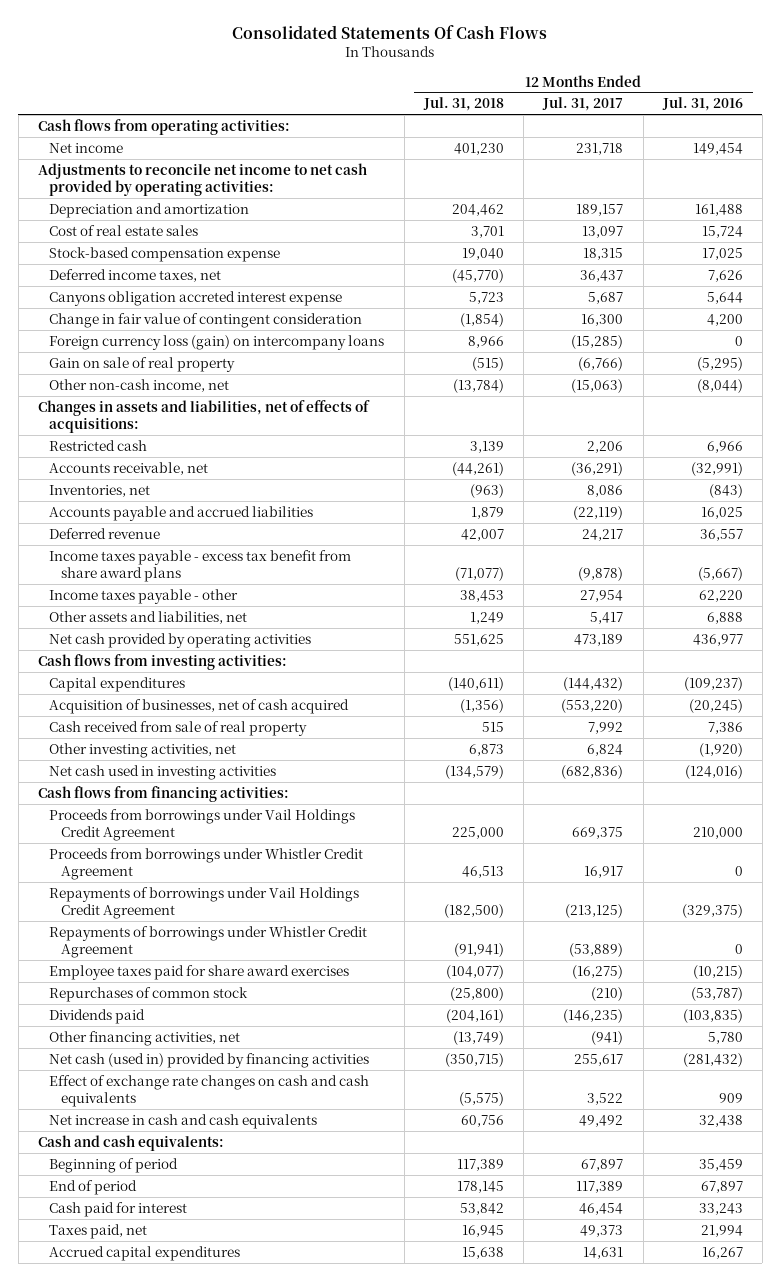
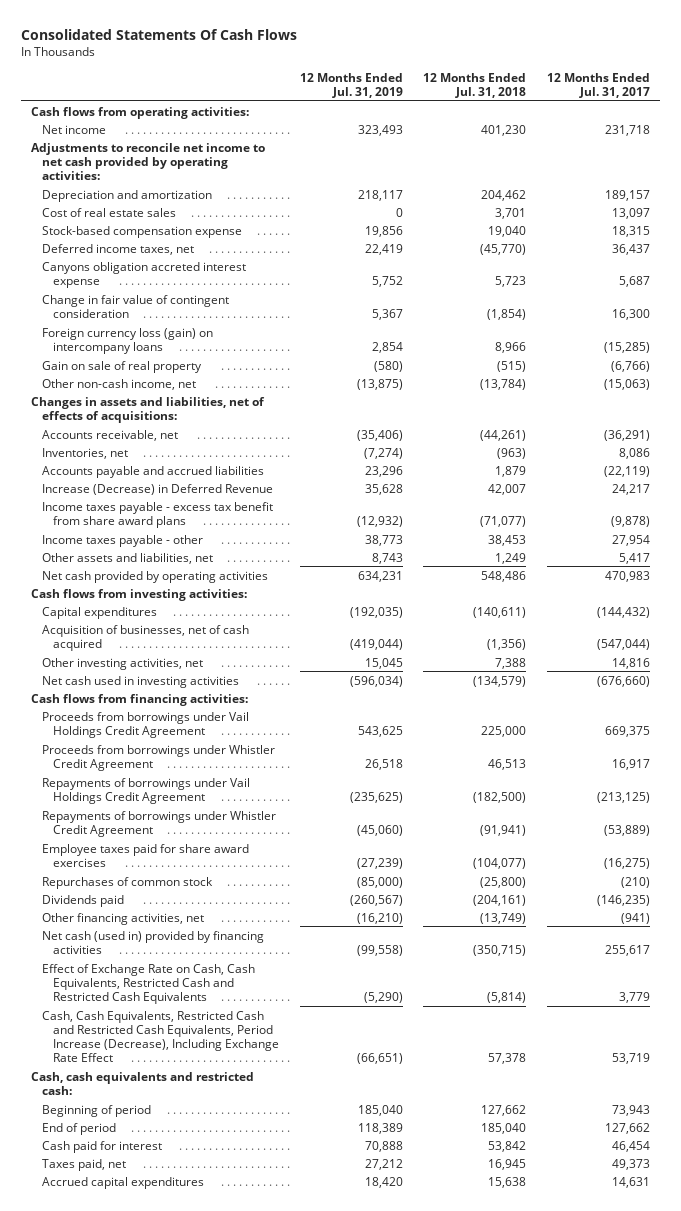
[661,97,743,112] Jul. 31, 2016 -> none
none -> [299,72,403,99] 12 Months Ended Jul. 31, 2019
[49,439,148,451] Restricted cash -> none
[49,527,161,539] Deferred revenue -> [42,483,274,495] Increase (Decrease) in Deferred Revenue
[453,633,504,646] 551,625 -> [481,570,527,582] 548,486
[574,633,624,646] 473,189 -> [604,570,650,582] 470,983
[49,720,308,736] Cash received from sale of real property -> none
[561,698,624,713] (553,220) -> [596,638,650,650] (547,044)
[468,743,504,756] 6,873 -> [495,657,527,669] 7,388
[587,743,624,756] 6,824 -> [611,657,650,669] 14,816
[561,764,624,779] (682,836) -> [596,675,650,687] (676,660)
[49,1113,318,1129] Net increase in cash and cash equivalents -> none
[49,1074,370,1107] Effect of exchange rate changes on cash and cash equivalents -> [42,963,256,1005] Effect of Exchange Rate on Cash, Cash Equivalents, Restricted Cash and Restricted Cash Equivalents
[458,1091,504,1106] (5,575) -> [487,992,527,1004] (5,814)
[587,1092,624,1105] 3,522 -> [618,992,650,1004] 3,779
none -> [42,1010,280,1063] Cash, Cash Equivalents, Restricted Cash and Restricted Cash Equivalents, Period Increase (Decrease), Including Exchange Rate Effect
[37,1134,224,1151] Cash and cash equivalents: -> [30,1071,254,1095] Cash, cash equivalents and restricted cash:
[456,1158,504,1171] 117,389 -> [481,1104,527,1116] 127,662
[581,1158,624,1171] 67,897 -> [611,1104,650,1116] 73,943
[456,1180,504,1193] 178,145 -> [481,1122,527,1134] 185,040
[576,1180,624,1193] 117,389 -> [604,1122,650,1134] 127,662

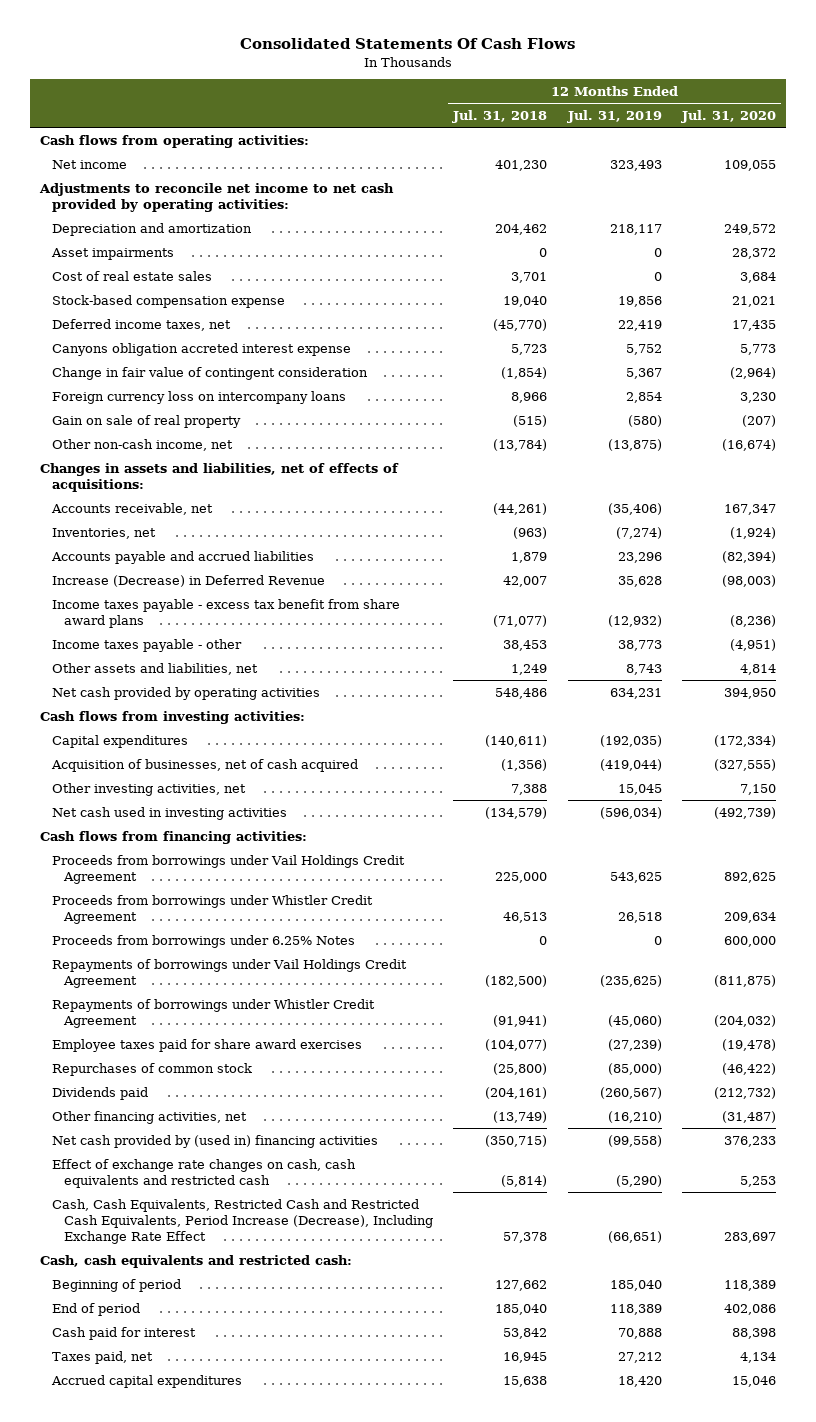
[546,72,650,99] 12 Months Ended Jul. 31, 2017 -> none
none -> [680,109,776,123] Jul. 31, 2020
none -> [50,247,174,260] Asset impairments
[42,327,214,354] Foreign currency loss (gain) on intercompany loans -> [51,390,346,404] Foreign currency loss on intercompany loans
none -> [51,934,355,948] Proceeds from borrowings under 6.25% Notes
[42,930,265,954] Net cash (used in) provided by financing activities -> [51,1134,378,1148] Net cash provided by (used in) financing activities
[42,963,256,1005] Effect of Exchange Rate on Cash, Cash Equivalents, Restricted Cash and Restricted Cash Equivalents -> [51,1158,356,1188] Effect of exchange rate changes on cash, cash equivalents and restricted cash

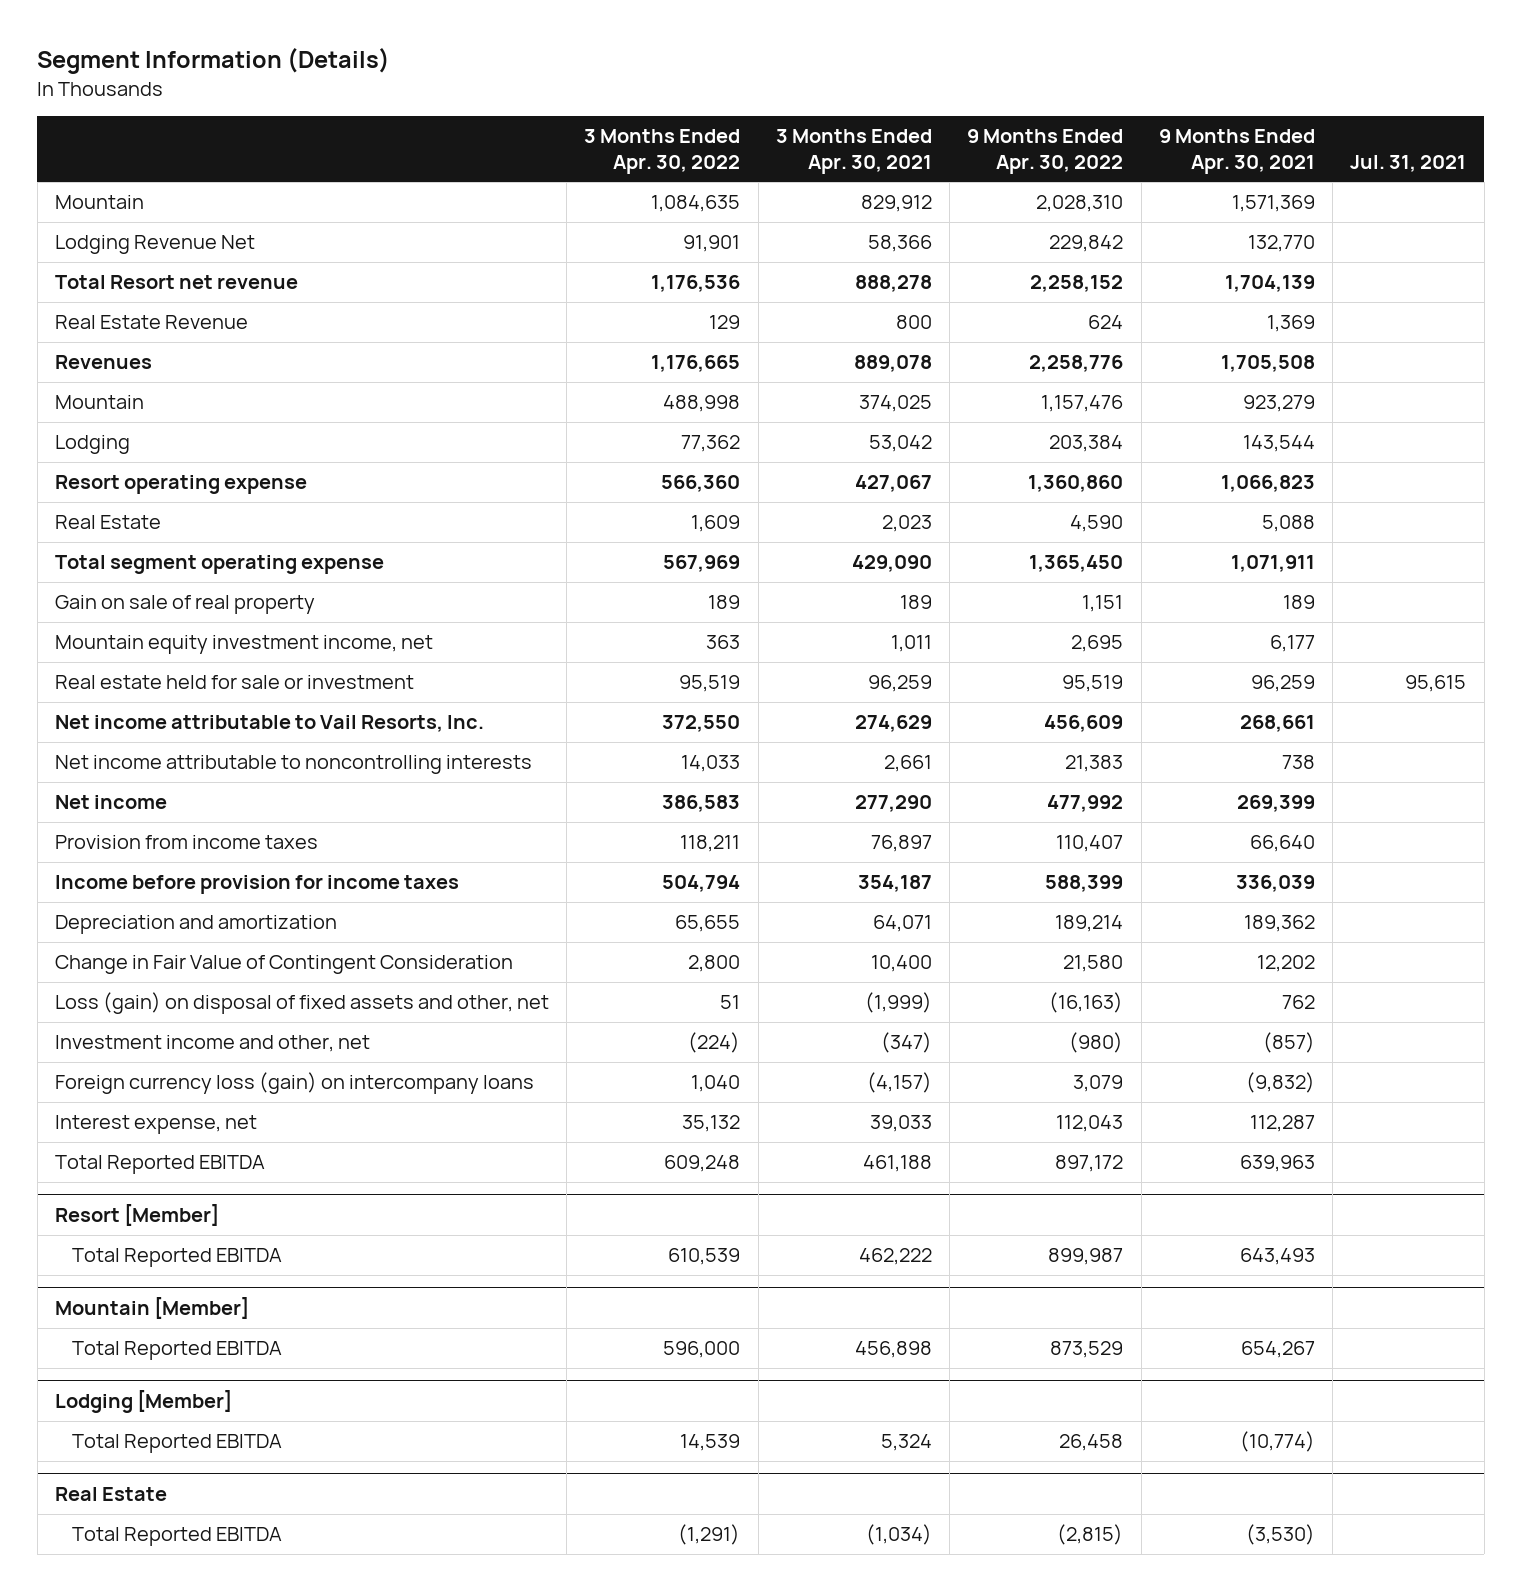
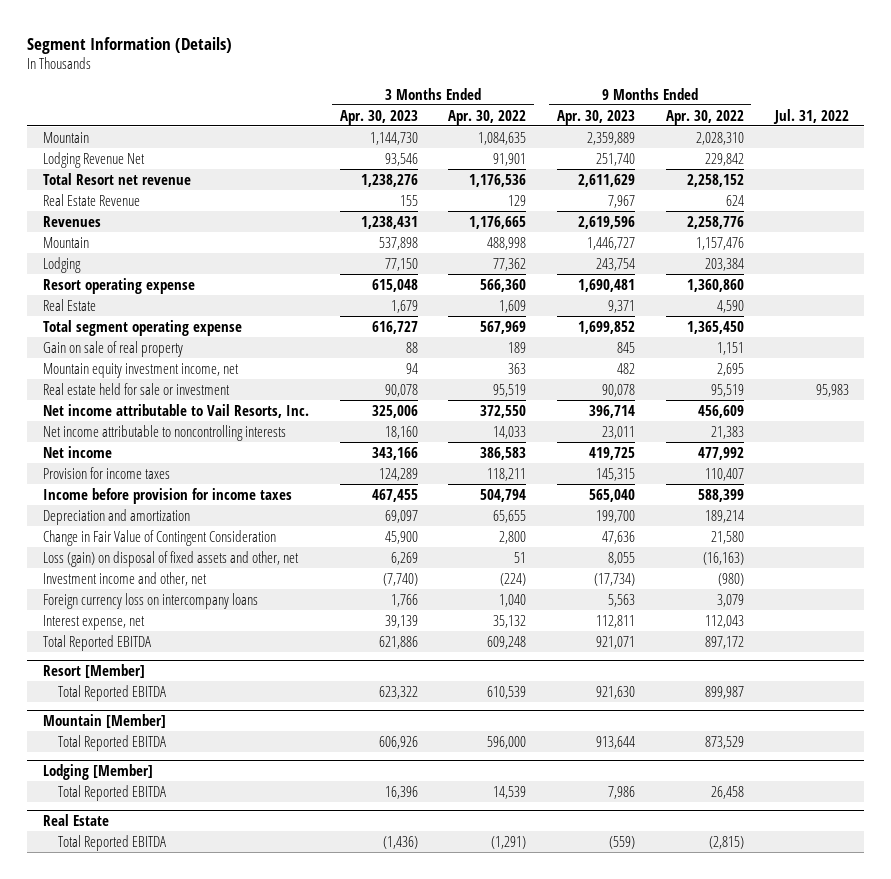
[775,129,932,174] 3 Months Ended Apr. 30, 2021 -> none
[1158,129,1315,174] 9 Months Ended Apr. 30, 2021 -> none
[1350,154,1467,172] Jul. 31, 2021 -> none
none -> [339,109,418,125] Apr. 30, 2023
none -> [557,109,636,125] Apr. 30, 2023
none -> [772,108,849,124] Jul. 31, 2022
[54,835,318,850] Provision from income taxes -> [42,466,170,479] Provision for income taxes
[54,1072,534,1095] Foreign currency loss (gain) on intercompany loans -> [42,592,258,609] Foreign currency loss on intercompany loans

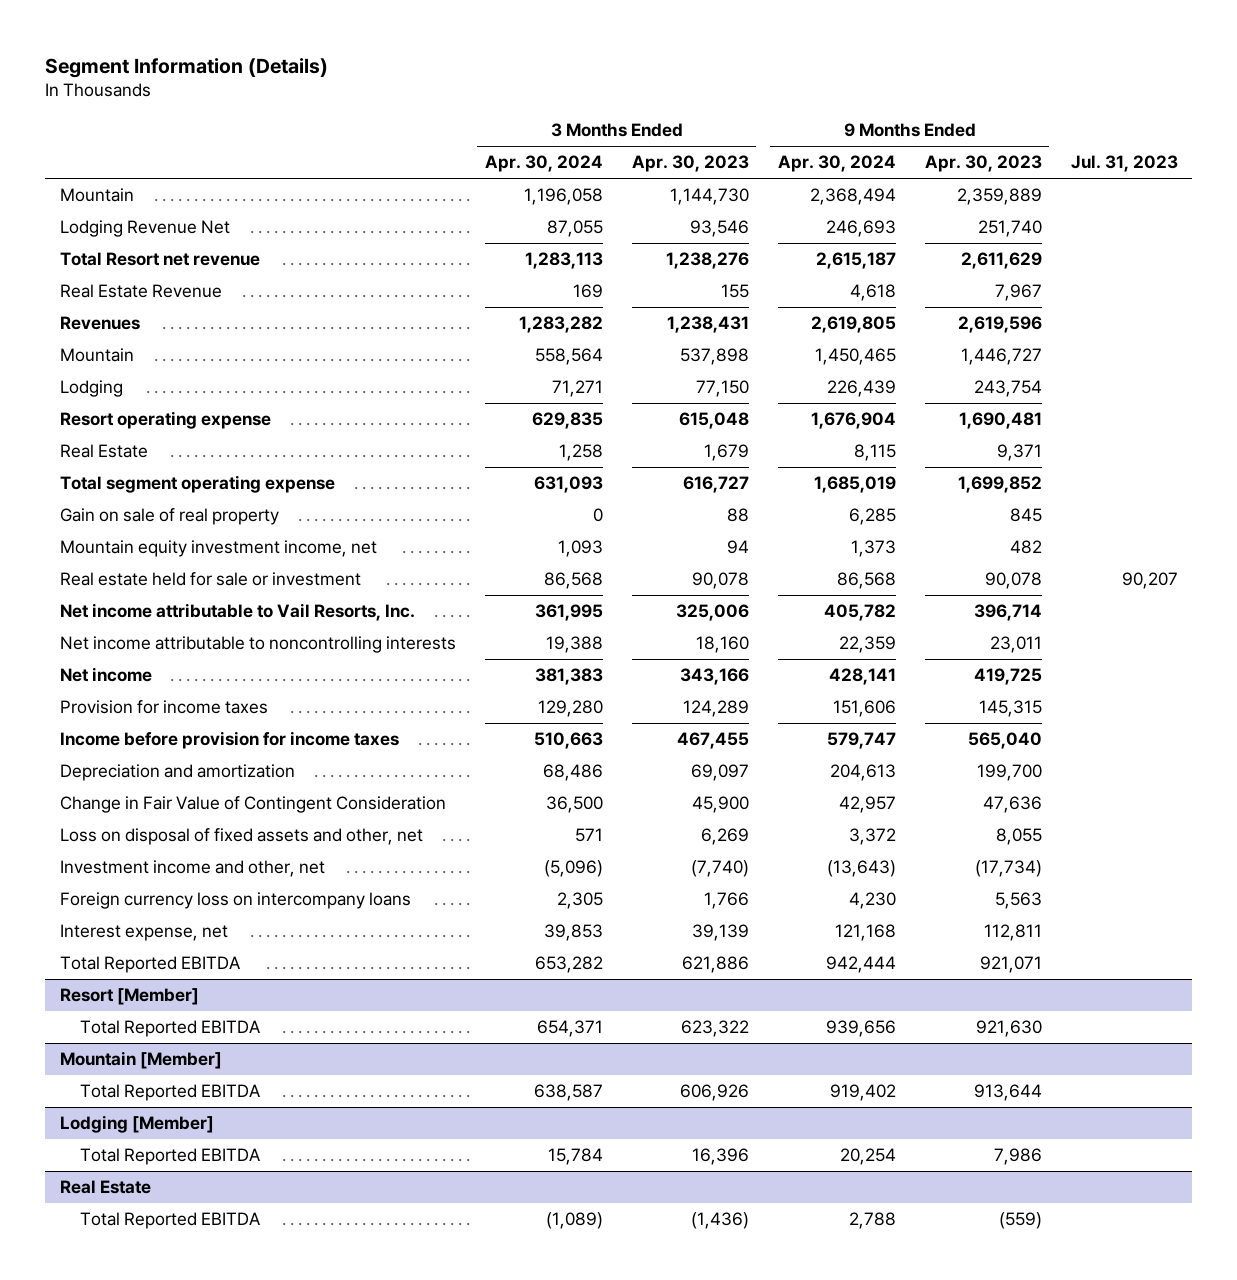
[448,109,527,125] Apr. 30, 2022 -> none
[665,109,744,125] Apr. 30, 2022 -> none
[772,108,849,124] Jul. 31, 2022 -> none
none -> [484,155,603,173] Apr. 30, 2024
none -> [777,155,896,173] Apr. 30, 2024
none -> [1070,155,1178,173] Jul. 31, 2023
[42,550,299,567] Loss (gain) on disposal of fixed assets and other, net -> [59,828,423,846] Loss on disposal of fixed assets and other, net

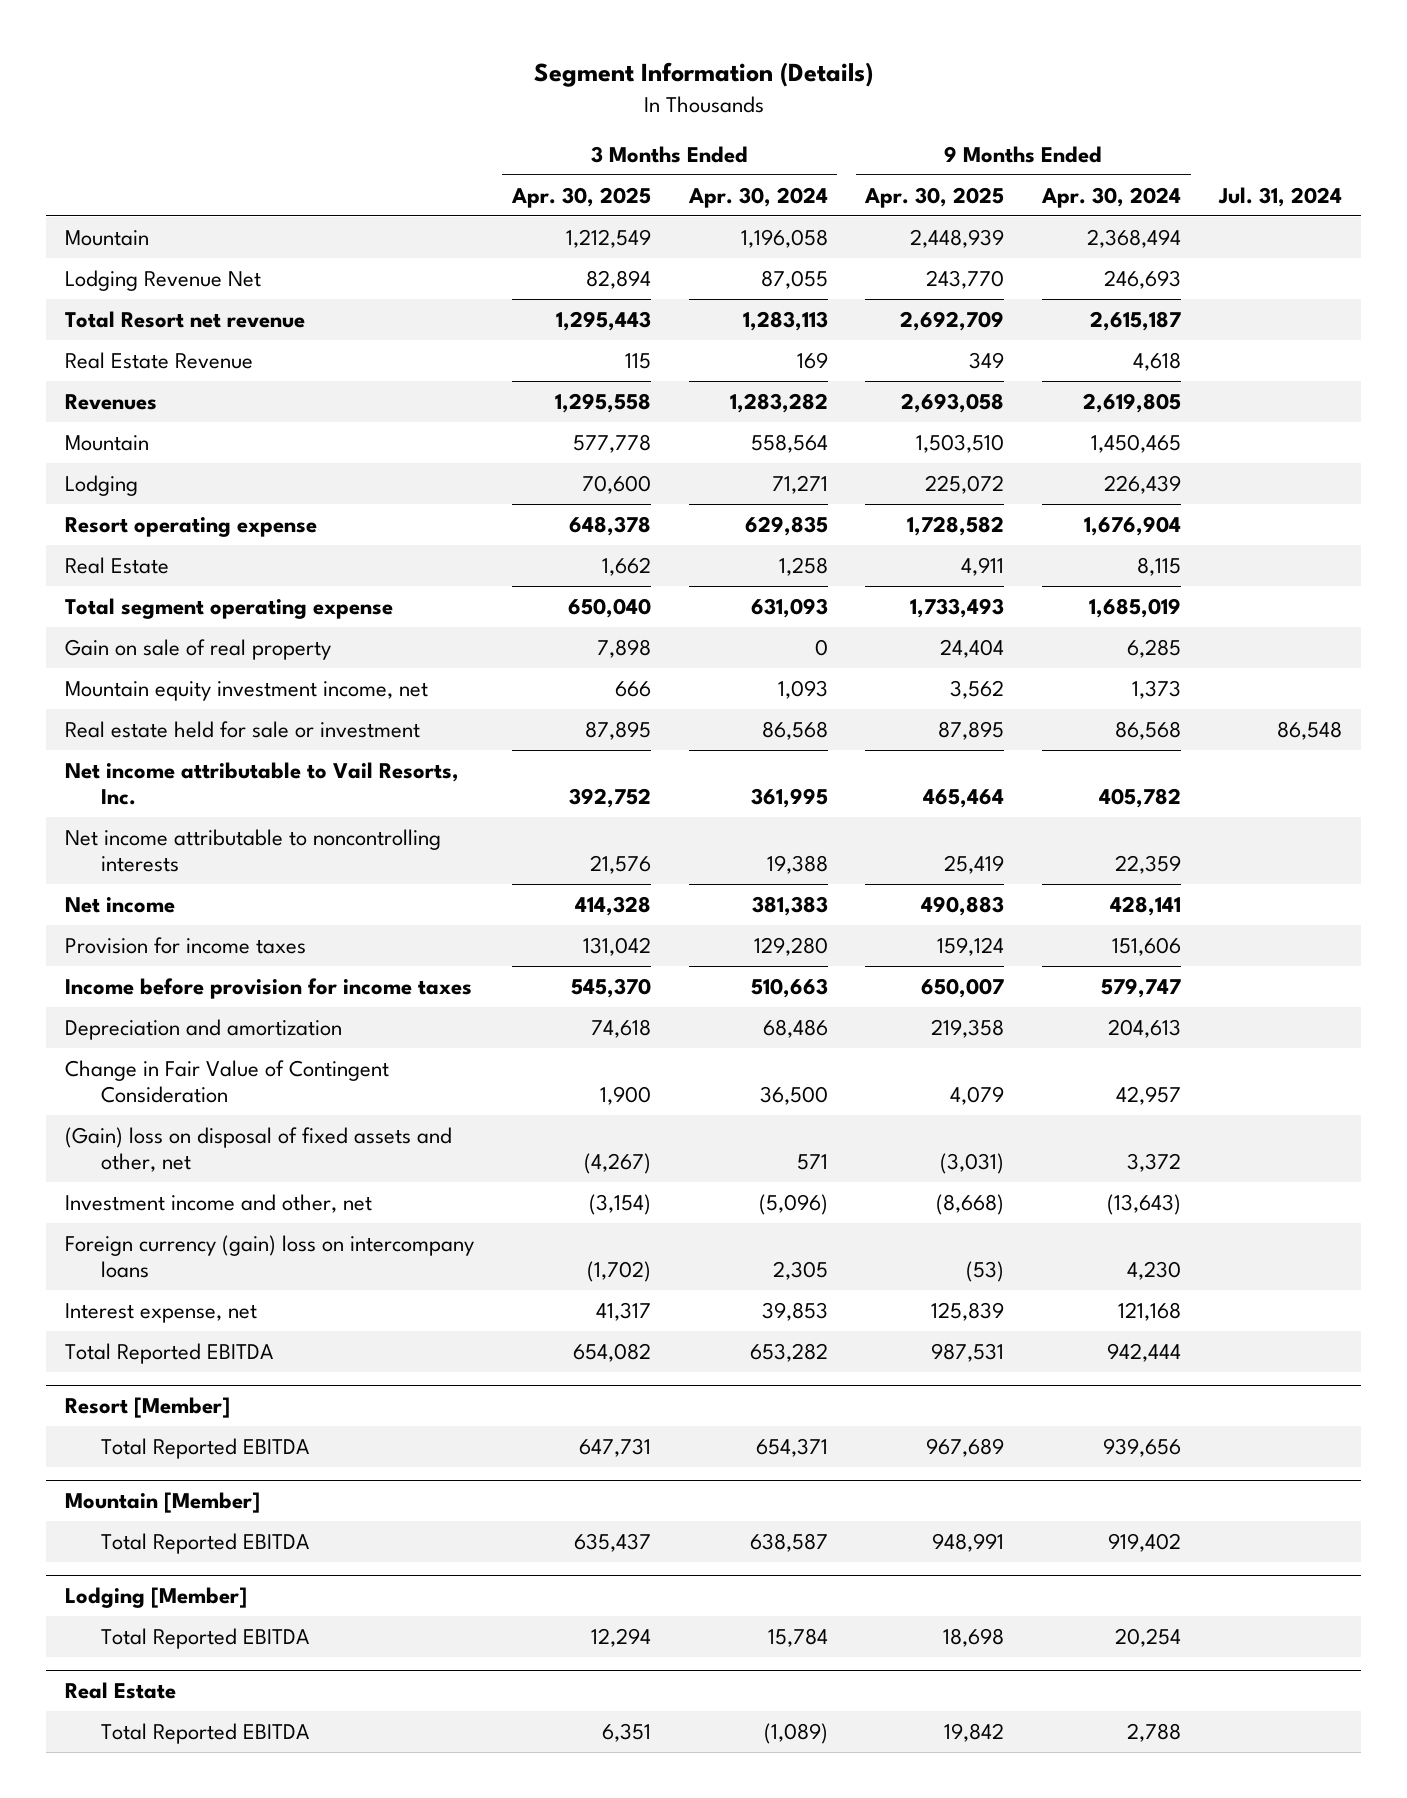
[631,155,749,173] Apr. 30, 2023 -> none
[924,155,1042,173] Apr. 30, 2023 -> none
[1070,155,1178,173] Jul. 31, 2023 -> none
none -> [510,186,651,208] Apr. 30, 2025
none -> [864,186,1005,208] Apr. 30, 2025
none -> [1217,186,1342,207] Jul. 31, 2024
[59,828,423,846] Loss on disposal of fixed assets and other, net -> [65,1126,453,1172] (Gain) loss on disposal of fixed assets and other, net
[59,892,411,910] Foreign currency loss on intercompany loans -> [65,1234,475,1278] Foreign currency (gain) loss on intercompany loans

